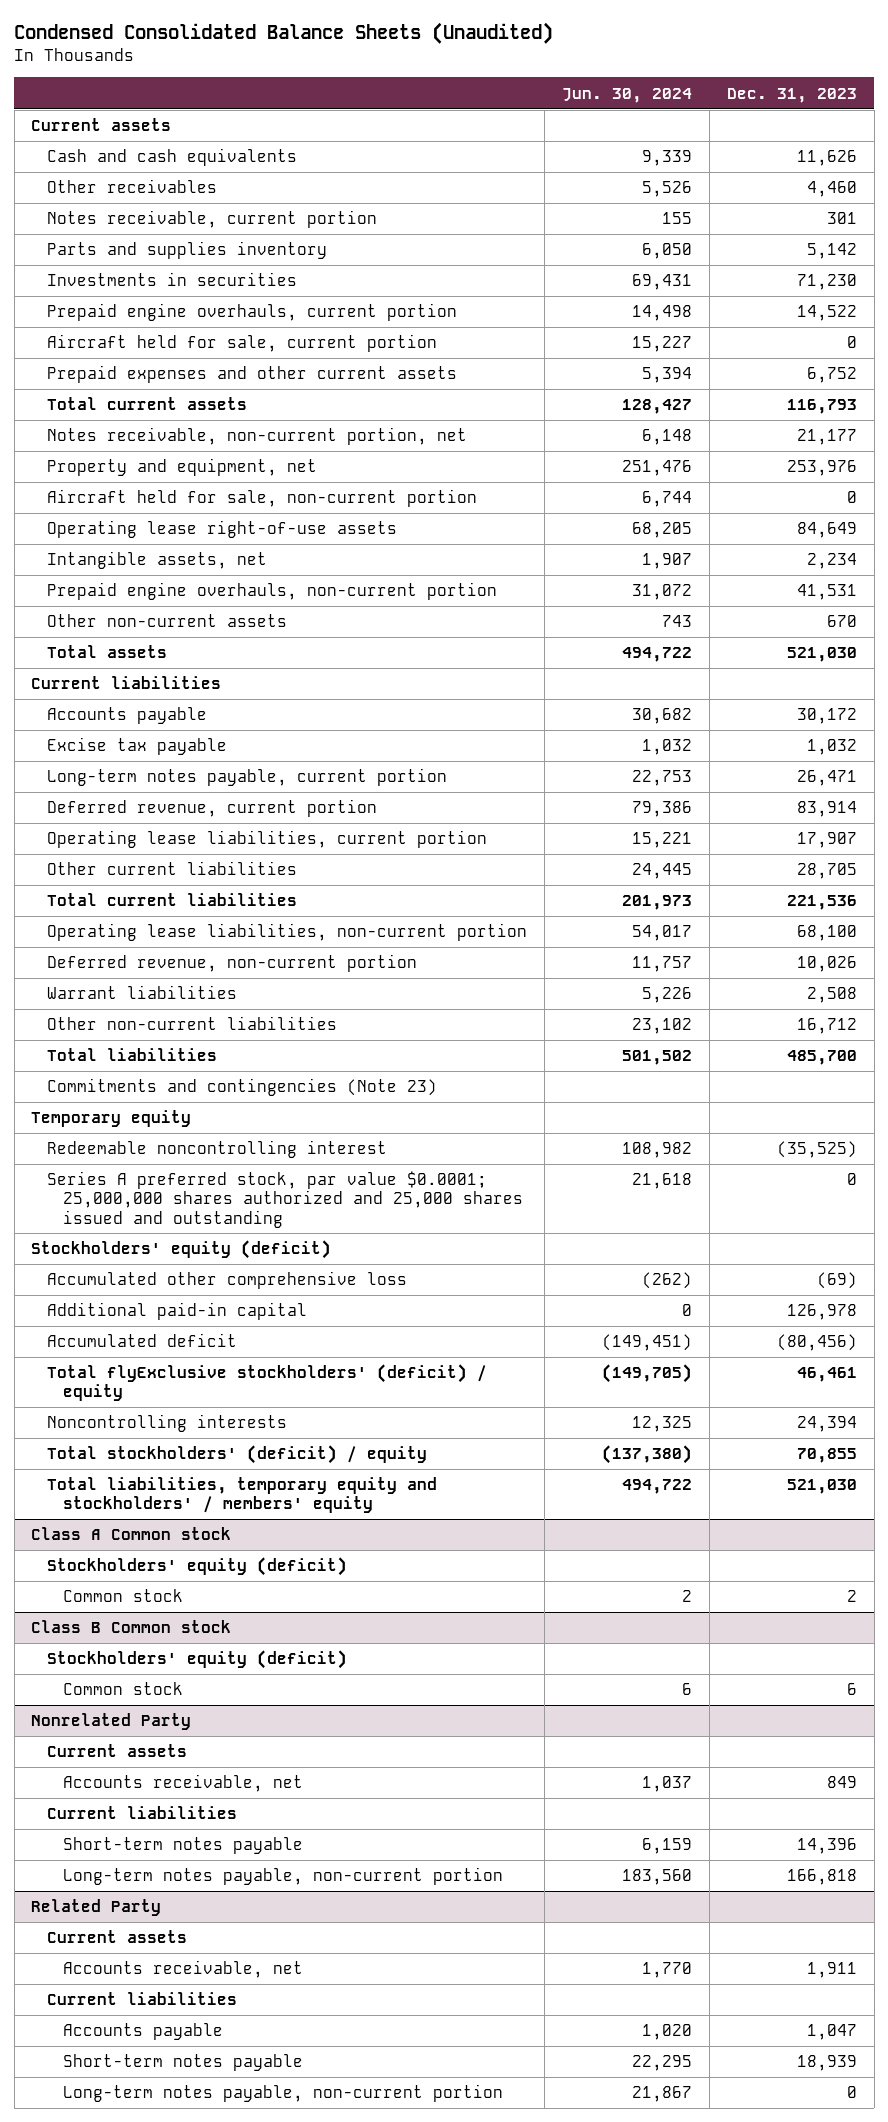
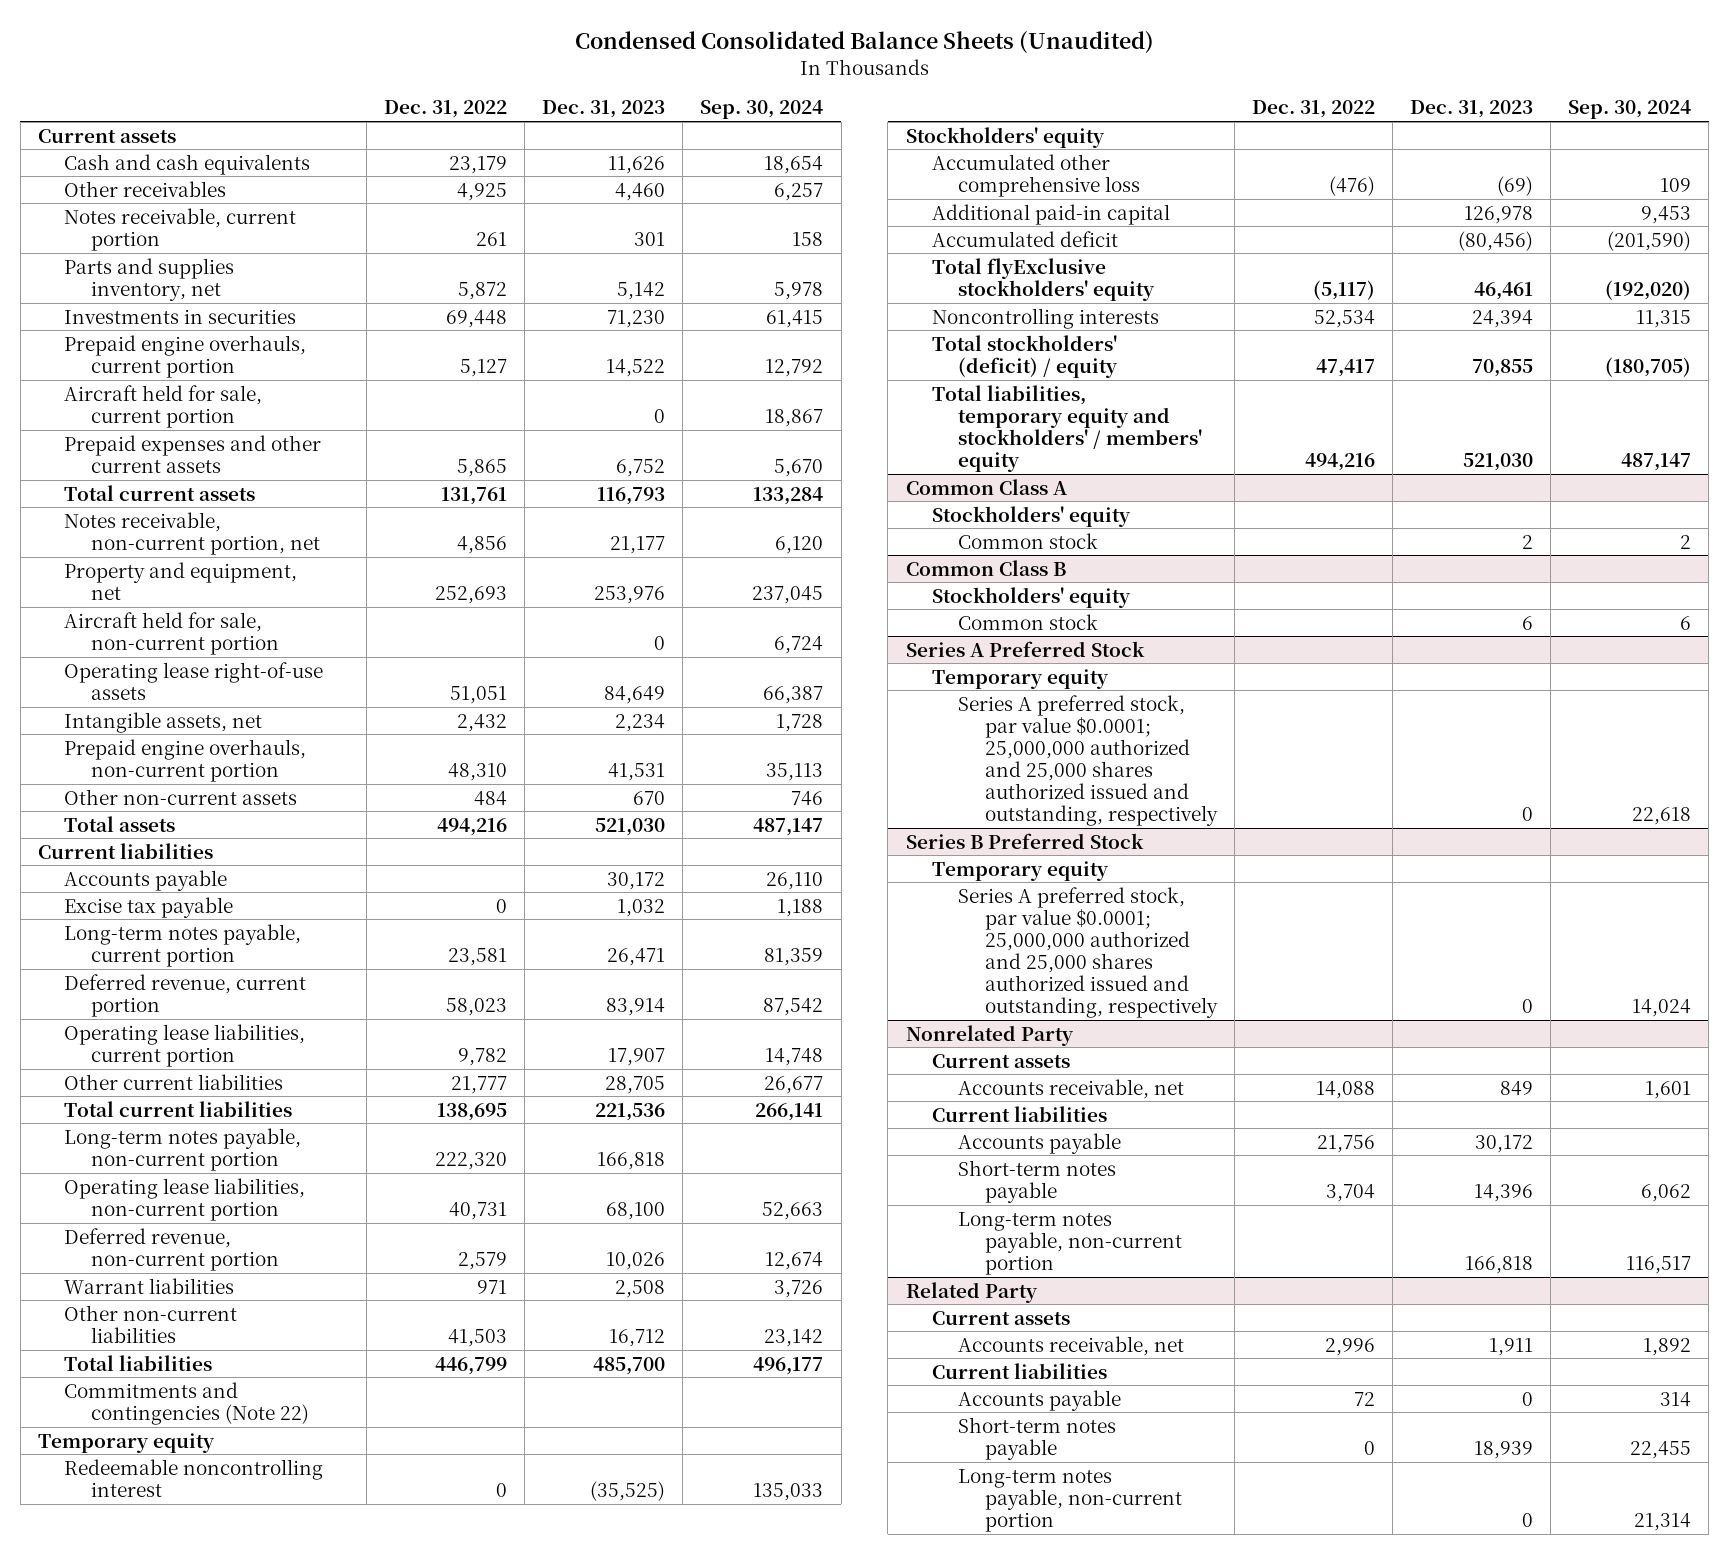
[562,87,693,103] Jun. 30, 2024 -> none
none -> [384,100,508,119] Dec. 31, 2022
none -> [700,100,824,120] Sep. 30, 2024
[47,241,328,260] Parts and supplies inventory -> [64,257,235,301] Parts and supplies inventory, net
none -> [64,1127,302,1171] Long-term notes payable, non-current portion
[47,1078,438,1097] Commitments and contingencies (Note 23) -> [64,1381,309,1425] Commitments and contingencies (Note 22)
[47,1171,524,1228] Series A preferred stock, par value $0.0001; 25,000,000 shares authorized and 25,000 shares issued and outstanding -> none
[31,1240,332,1260] Stockholders' equity (deficit) -> [905,126,1105,148] Stockholders' equity
[47,1364,488,1402] Total flyExclusive stockholders' (deficit) / equity -> [932,257,1156,301] Total flyExclusive stockholders' equity
[31,1527,232,1541] Class A Common stock -> [905,478,1067,495] Common Class A
[47,1557,348,1577] Stockholders' equity (deficit) -> [932,505,1132,527] Stockholders' equity
[31,1620,232,1634] Class B Common stock -> [905,559,1066,576] Common Class B
[47,1650,348,1670] Stockholders' equity (deficit) -> [932,586,1132,608] Stockholders' equity
none -> [905,640,1145,657] Series A Preferred Stock
none -> [932,668,1110,689] Temporary equity
none -> [958,694,1218,826] Series A preferred stock, par value $0.0001; 25,000,000 authorized and 25,000 shares authorized issued and outstanding, respectively
none -> [905,832,1144,849] Series B Preferred Stock
none -> [932,860,1110,881] Temporary equity
none -> [958,886,1218,1018] Series A preferred stock, par value $0.0001; 25,000,000 authorized and 25,000 shares authorized issued and outstanding, respectively
none -> [958,1132,1122,1154] Accounts payable
[806,2024,857,2041] 1,047 -> [1522,1391,1534,1406] 0

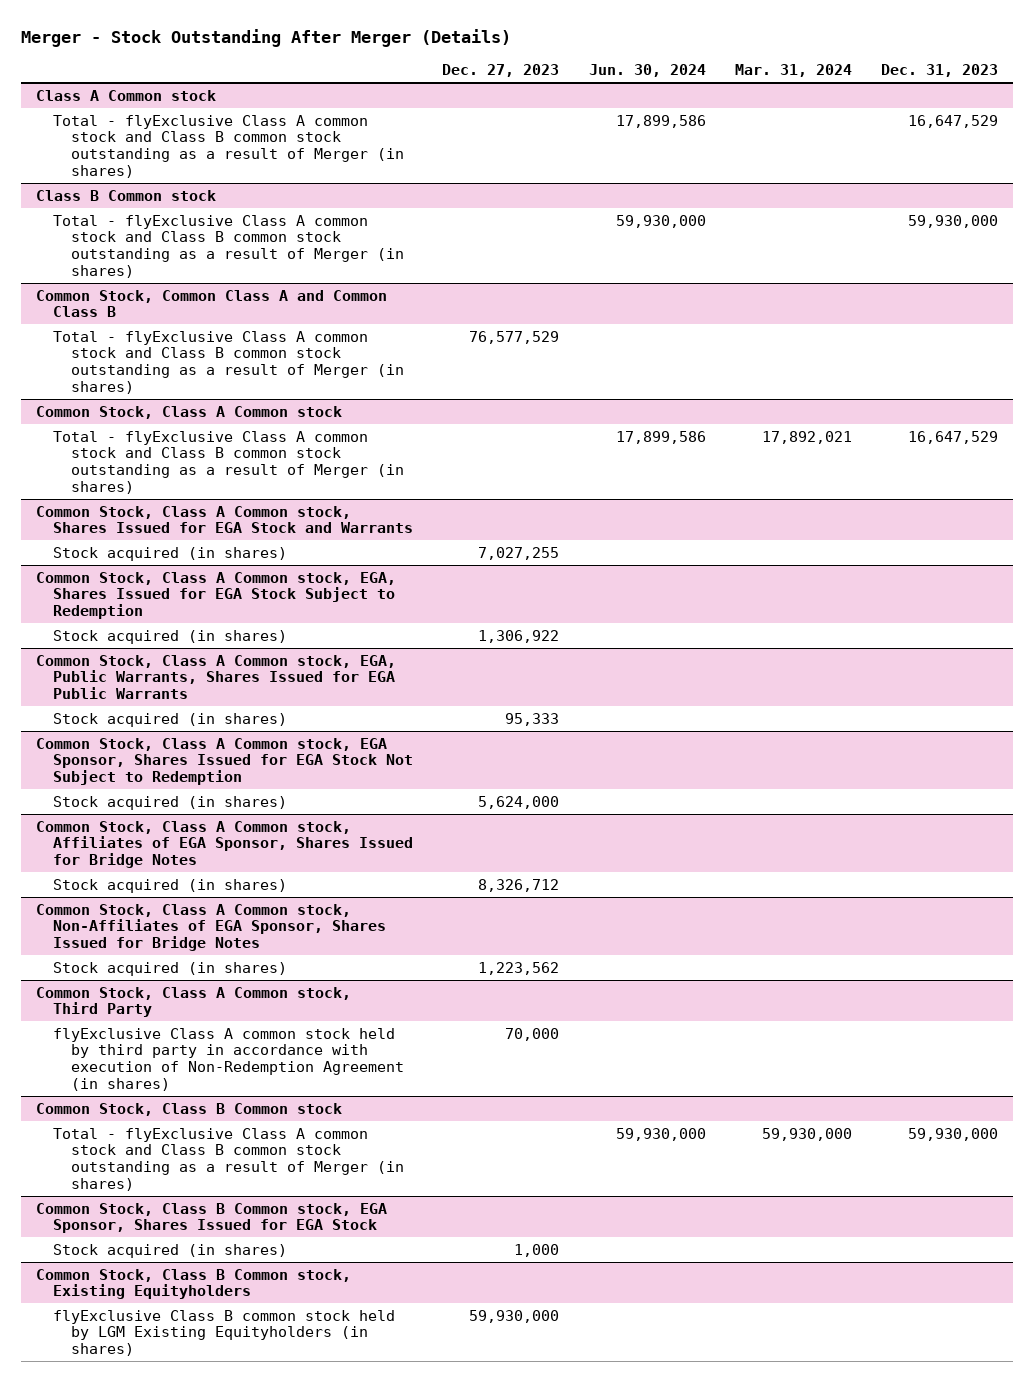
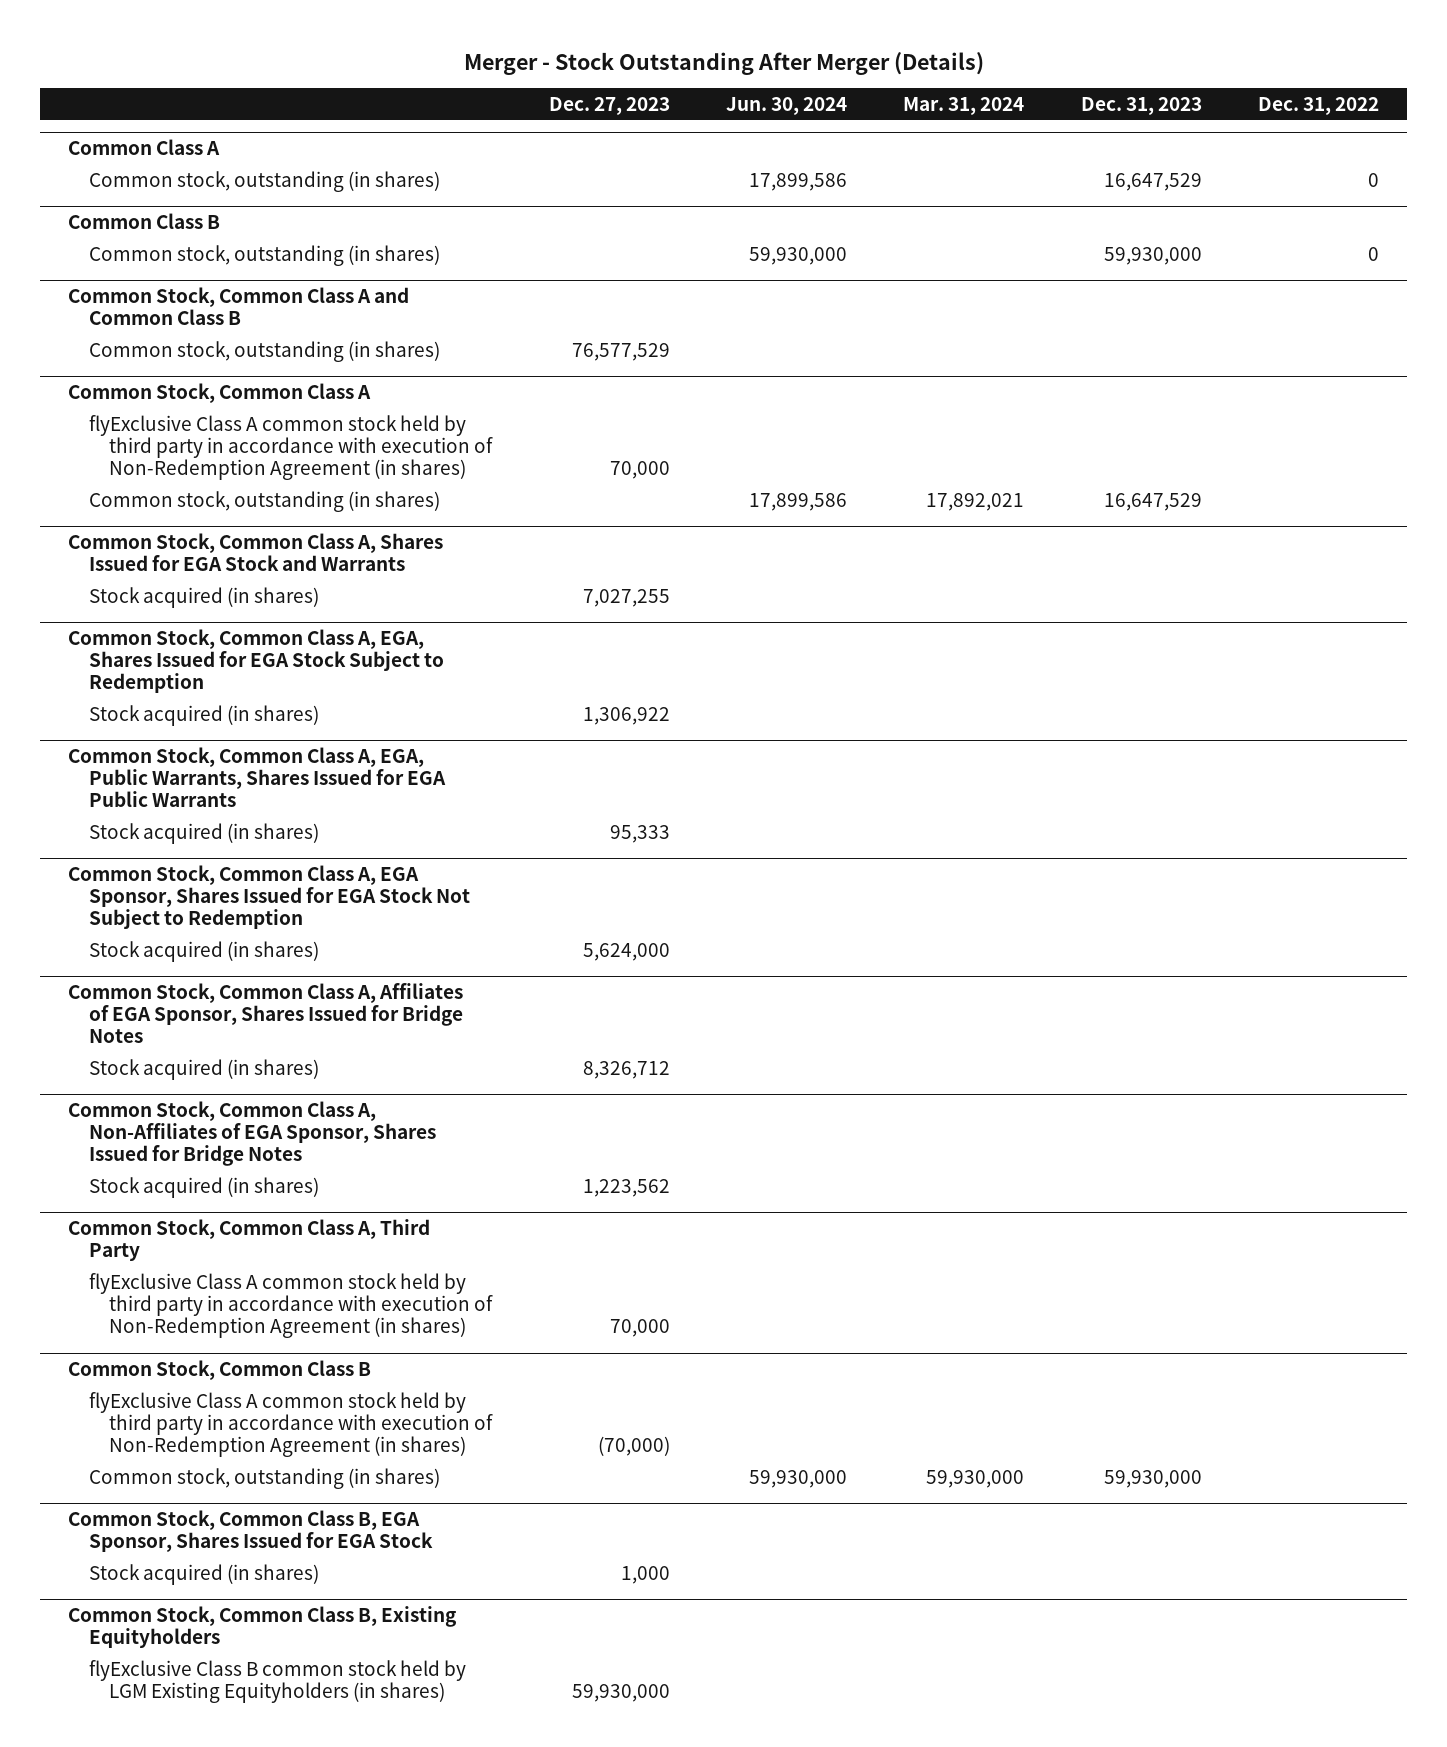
none -> [1257,96,1379,115] Dec. 31, 2022
[35,89,216,101] Class A Common stock -> [68,138,221,155] Common Class A
[53,114,404,178] Total - flyExclusive Class A common stock and Class B common stock outstanding as a result of Merger (in shares) -> [88,170,440,192] Common stock, outstanding (in shares)
[35,189,216,201] Class B Common stock -> [68,212,221,229] Common Class B
[53,214,404,278] Total - flyExclusive Class A common stock and Class B common stock outstanding as a result of Merger (in shares) -> [88,244,440,266] Common stock, outstanding (in shares)
[53,330,404,394] Total - flyExclusive Class A common stock and Class B common stock outstanding as a result of Merger (in shares) -> [88,340,440,362] Common stock, outstanding (in shares)
[35,405,342,419] Common Stock, Class A Common stock -> [68,382,372,403] Common Stock, Common Class A
none -> [88,414,494,480] flyExclusive Class A common stock held by third party in accordance with execution of Non-Redemption Agreement (in shares)
[53,430,404,494] Total - flyExclusive Class A common stock and Class B common stock outstanding as a result of Merger (in shares) -> [88,490,440,512] Common stock, outstanding (in shares)
[35,505,414,534] Common Stock, Class A Common stock, Shares Issued for EGA Stock and Warrants -> [68,532,444,571] Common Stock, Common Class A, Shares Issued for EGA Stock and Warrants
[35,571,396,620] Common Stock, Class A Common stock, EGA, Shares Issued for EGA Stock Subject to Redemption -> [68,628,444,693] Common Stock, Common Class A, EGA, Shares Issued for EGA Stock Subject to Redemption
[35,654,396,700] Common Stock, Class A Common stock, EGA, Public Warrants, Shares Issued for EGA Public Warrants -> [68,746,446,807] Common Stock, Common Class A, EGA, Public Warrants, Shares Issued for EGA Public Warrants
[35,737,414,786] Common Stock, Class A Common stock, EGA Sponsor, Shares Issued for EGA Stock Not Subject to Redemption -> [68,864,470,929] Common Stock, Common Class A, EGA Sponsor, Shares Issued for EGA Stock Not Subject to Redemption
[35,820,414,869] Common Stock, Class A Common stock, Affiliates of EGA Sponsor, Shares Issued for Bridge Notes -> [68,982,464,1043] Common Stock, Common Class A, Affiliates of EGA Sponsor, Shares Issued for Bridge Notes
[35,903,387,952] Common Stock, Class A Common stock, Non-Affiliates of EGA Sponsor, Shares Issued for Bridge Notes -> [68,1100,436,1166] Common Stock, Common Class A, Non-Affiliates of EGA Sponsor, Shares Issued for Bridge Notes
[35,986,351,1018] Common Stock, Class A Common stock, Third Party -> [68,1218,431,1261] Common Stock, Common Class A, Third Party
[35,1102,342,1116] Common Stock, Class B Common stock -> [68,1359,372,1380] Common Stock, Common Class B
none -> [88,1391,494,1457] flyExclusive Class A common stock held by third party in accordance with execution of Non-Redemption Agreement (in shares)
[53,1127,404,1191] Total - flyExclusive Class A common stock and Class B common stock outstanding as a result of Merger (in shares) -> [88,1467,440,1489] Common stock, outstanding (in shares)
[35,1202,387,1234] Common Stock, Class B Common stock, EGA Sponsor, Shares Issued for EGA Stock -> [68,1509,433,1552] Common Stock, Common Class B, EGA Sponsor, Shares Issued for EGA Stock
[35,1268,351,1300] Common Stock, Class B Common stock, Existing Equityholders -> [68,1605,458,1648] Common Stock, Common Class B, Existing Equityholders

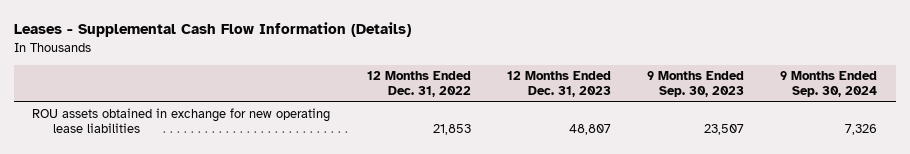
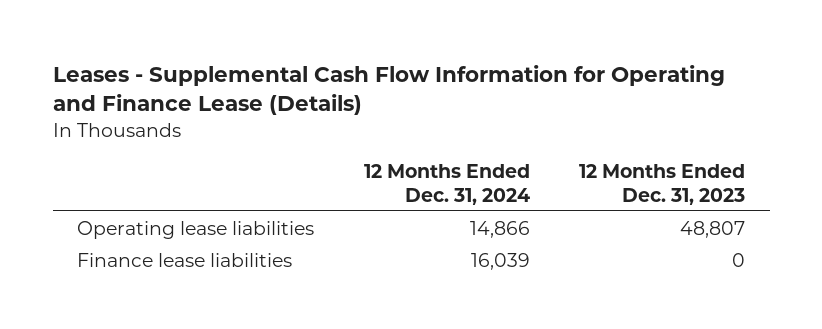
[14,22,412,38] Leases - Supplemental Cash Flow Information (Details) -> [52,64,725,116] Leases - Supplemental Cash Flow Information for Operating and Finance Lease (Details)
[366,71,471,98] 12 Months Ended Dec. 31, 2022 -> none
[647,71,745,98] 9 Months Ended Sep. 30, 2023 -> none
[780,71,878,98] 9 Months Ended Sep. 30, 2024 -> none
none -> [363,164,530,205] 12 Months Ended Dec. 31, 2024
[32,108,331,134] ROU assets obtained in exchange for new operating lease liabilities -> [77,220,315,239] Operating lease liabilities
none -> [77,252,293,267] Finance lease liabilities

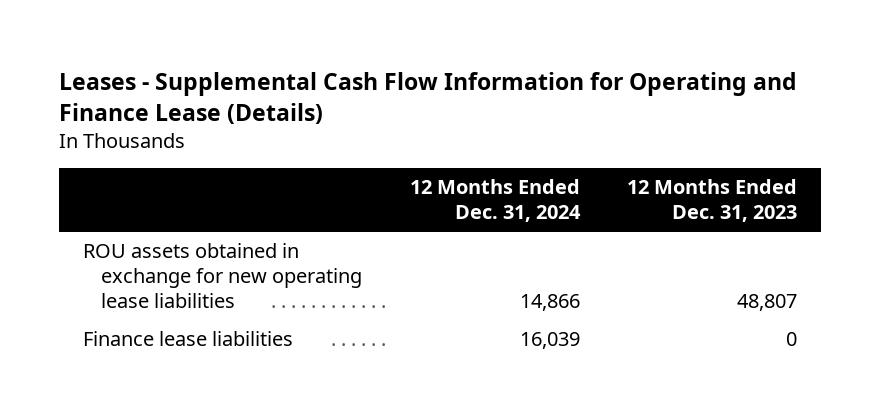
[77,220,315,239] Operating lease liabilities -> [83,243,362,309] ROU assets obtained in exchange for new operating lease liabilities

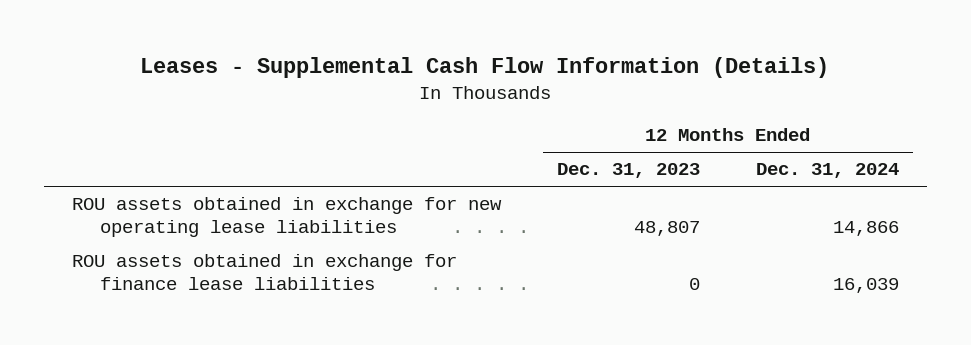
[59,72,798,125] Leases - Supplemental Cash Flow Information for Operating and Finance Lease (Details) -> [140,57,830,79] Leases - Supplemental Cash Flow Information (Details)
[83,331,294,347] Finance lease liabilities -> [71,254,457,290] ROU assets obtained in exchange for finance lease liabilities

